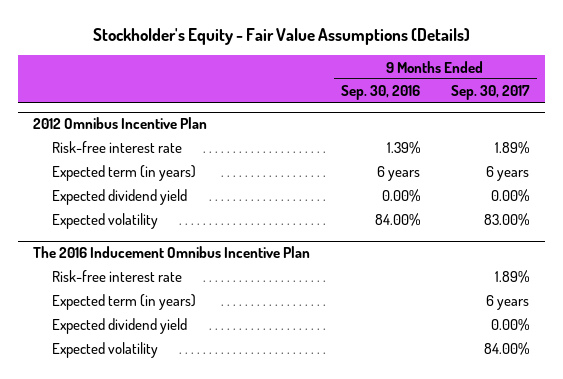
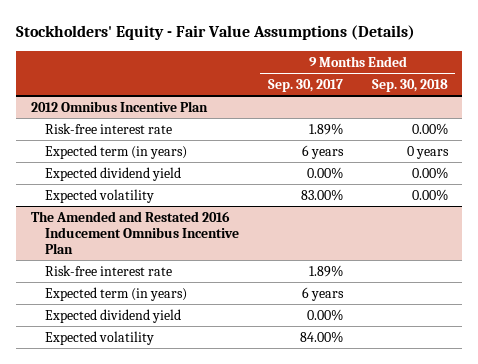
[93,27,471,45] Stockholder's Equity - Fair Value Assumptions (Details) -> [16,25,416,41] Stockholders' Equity - Fair Value Assumptions (Details)
[341,85,421,101] Sep. 30, 2016 -> none
none -> [371,78,448,92] Sep. 30, 2018
[33,246,311,259] The 2016 Inducement Omnibus Incentive Plan -> [30,210,239,255] The Amended and Restated 2016 Inducement Omnibus Incentive Plan

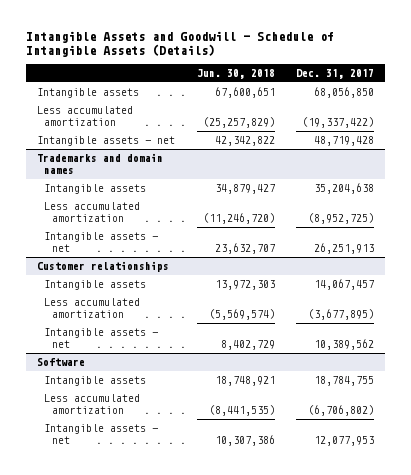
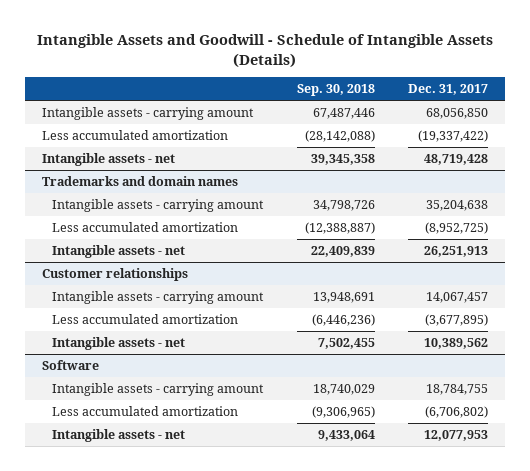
[196,69,275,80] Jun. 30, 2018 -> none
none -> [296,84,375,97] Sep. 30, 2018
[37,88,140,99] Intangible assets -> [41,107,254,121] Intangible assets - carrying amount
[44,184,147,195] Intangible assets -> [51,199,264,213] Intangible assets - carrying amount
[44,280,147,291] Intangible assets -> [51,291,264,305] Intangible assets - carrying amount
[44,376,147,387] Intangible assets -> [51,383,264,397] Intangible assets - carrying amount

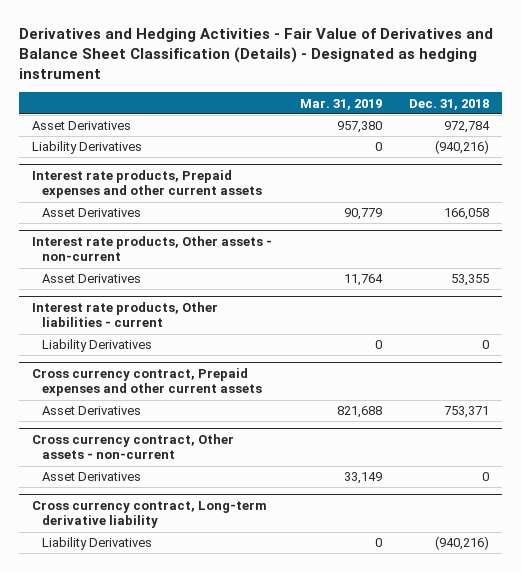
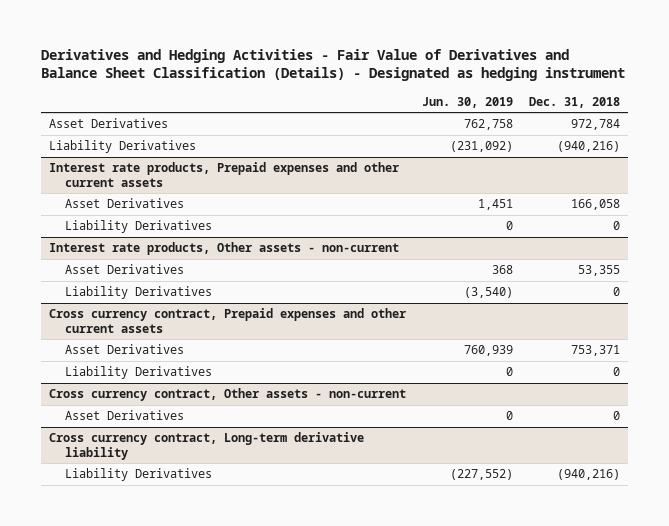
[299,98,382,110] Mar. 31, 2019 -> none
none -> [422,96,514,108] Jun. 30, 2019
none -> [64,220,212,234] Liability Derivatives
[32,302,219,328] Interest rate products, Other liabilities - current -> none
none -> [64,366,212,380] Liability Derivatives

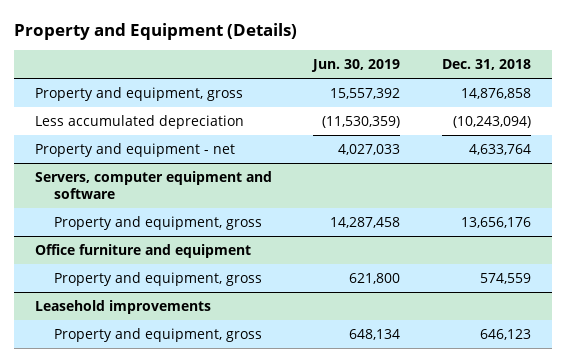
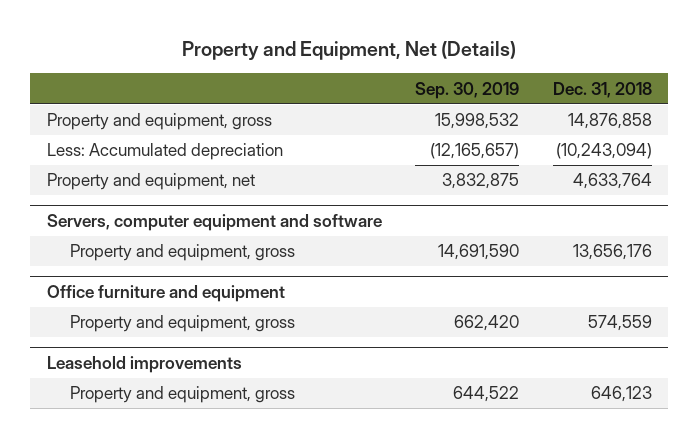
[14,23,298,41] Property and Equipment (Details) -> [182,41,517,61] Property and Equipment, Net (Details)
[311,59,401,73] Jun. 30, 2019 -> none
none -> [415,81,520,99] Sep. 30, 2019
[34,114,244,129] Less accumulated depreciation -> [47,143,284,161] Less: Accumulated depreciation
[34,142,235,157] Property and equipment - net -> [47,173,256,191] Property and equipment, net

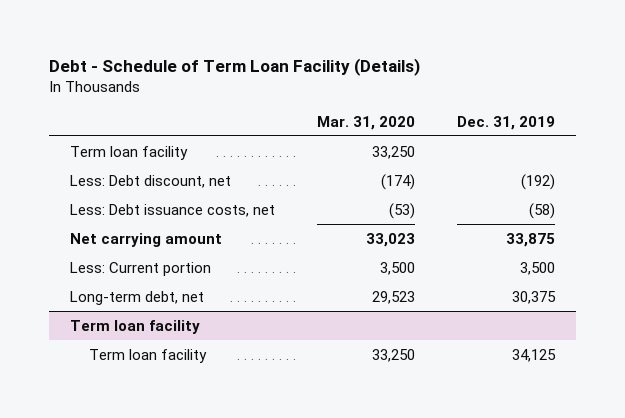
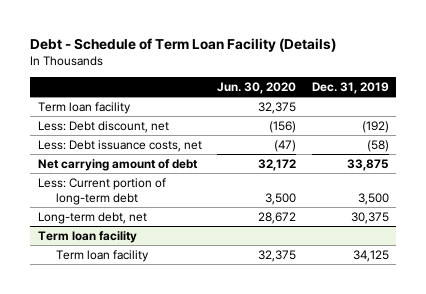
[316,115,415,130] Mar. 31, 2020 -> none
none -> [217,82,297,95] Jun. 30, 2020
[69,232,222,247] Net carrying amount -> [37,158,198,171] Net carrying amount of debt
[69,261,211,276] Less: Current portion -> [37,177,166,205] Less: Current portion of long-term debt

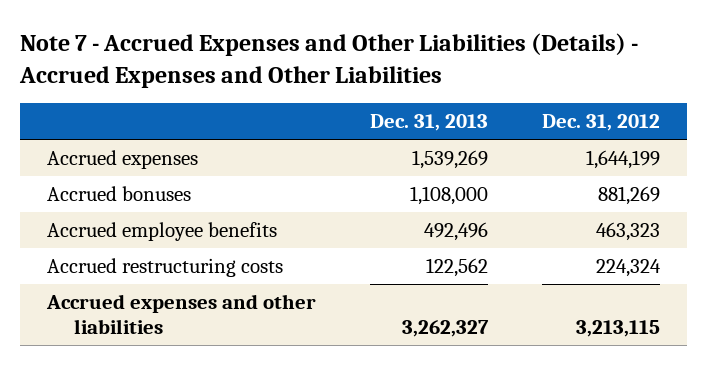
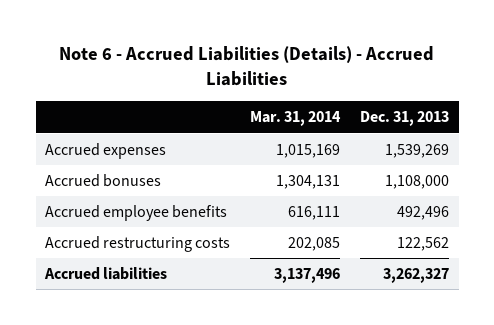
[18,33,638,88] Note 7 - Accrued Expenses and Other Liabilities (Details) - Accrued Expenses and Other Liabilities -> [59,46,435,87] Note 6 - Accrued Liabilities (Details) - Accrued Liabilities
[541,113,660,131] Dec. 31, 2012 -> none
none -> [250,111,342,127] Mar. 31, 2014
[45,293,316,335] Accrued expenses and other liabilities -> [44,266,168,280] Accrued liabilities

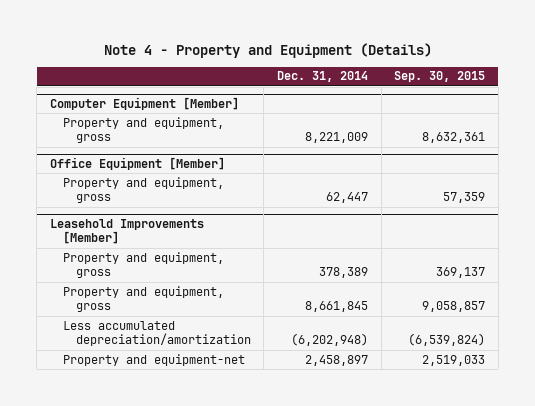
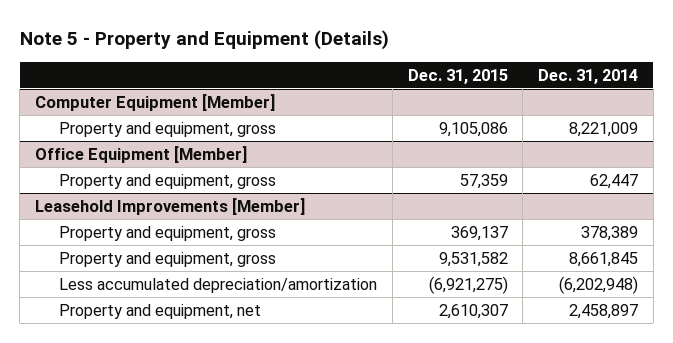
[103,42,432,58] Note 4 - Property and Equipment (Details) -> [19,30,389,51] Note 5 - Property and Equipment (Details)
[394,71,486,83] Sep. 30, 2015 -> none
none -> [407,68,508,84] Dec. 31, 2015
[62,353,245,366] Property and equipment-net -> [59,303,262,319] Property and equipment, net

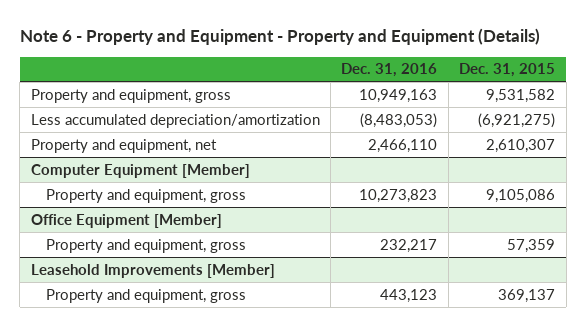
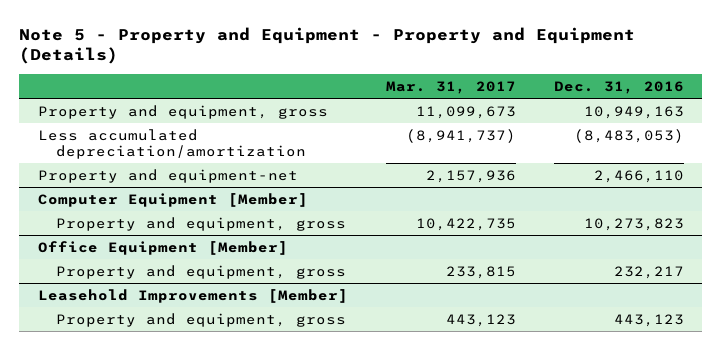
[19,28,540,46] Note 6 - Property and Equipment - Property and Equipment (Details) -> [19,26,636,65] Note 5 - Property and Equipment - Property and Equipment (Details)
[459,63,556,78] Dec. 31, 2015 -> none
none -> [385,80,516,94] Mar. 31, 2017
[30,138,217,153] Property and equipment, net -> [37,168,298,183] Property and equipment-net

